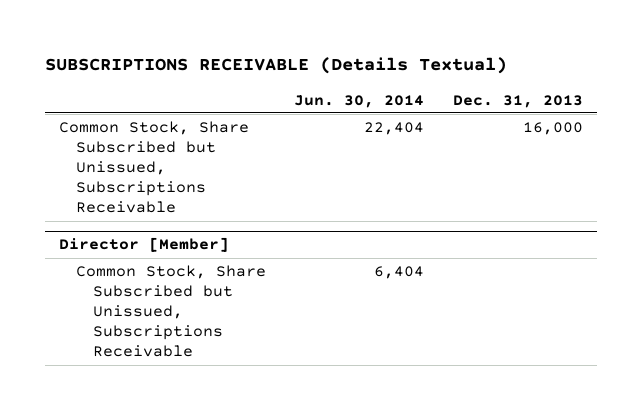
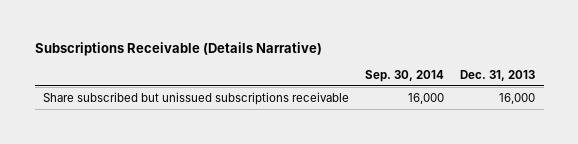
[44,57,507,75] SUBSCRIPTIONS RECEIVABLE (Details Textual) -> [34,41,322,56] Subscriptions Receivable (Details Narrative)
[294,94,425,108] Jun. 30, 2014 -> none
none -> [365,70,445,83] Sep. 30, 2014
[58,237,229,253] Director [Member] -> none
[76,265,267,358] Common Stock, Share Subscribed but Unissued, Subscriptions Receivable -> none
[58,121,249,214] Common Stock, Share Subscribed but Unissued, Subscriptions Receivable -> [42,92,349,106] Share subscribed but unissued subscriptions receivable

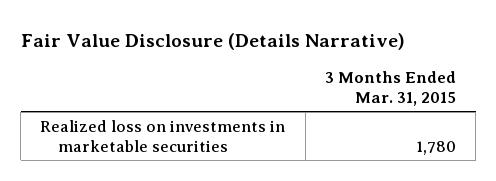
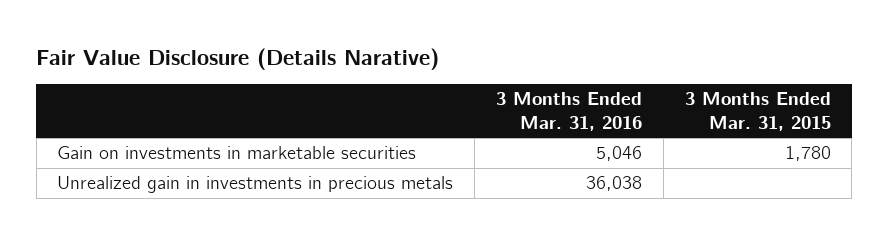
[20,32,405,50] Fair Value Disclosure (Details Narrative) -> [36,48,440,71] Fair Value Disclosure (Details Narative)
none -> [495,92,642,131] 3 Months Ended Mar. 31, 2016
[40,119,286,152] Realized loss on investments in marketable securities -> [57,146,417,160] Gain on investments in marketable securities
none -> [57,176,454,194] Unrealized gain in investments in precious metals

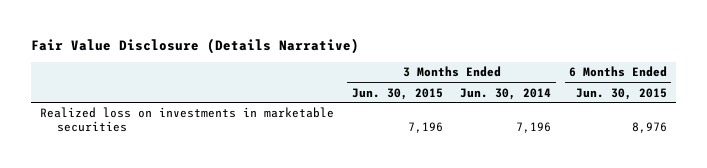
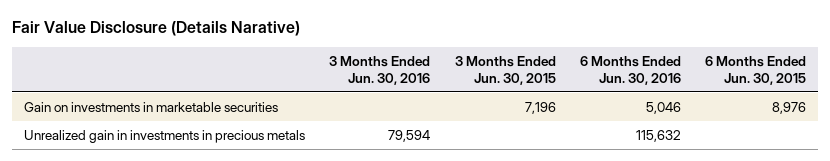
[31,37,360,54] Fair Value Disclosure (Details Narrative) -> [12,21,301,37] Fair Value Disclosure (Details Narative)
[460,87,552,100] Jun. 30, 2014 -> none
none -> [329,56,431,85] 3 Months Ended Jun. 30, 2016
none -> [579,56,681,85] 6 Months Ended Jun. 30, 2016
[40,107,335,133] Realized loss on investments in marketable securities -> [24,101,279,112] Gain on investments in marketable securities
none -> [24,129,306,143] Unrealized gain in investments in precious metals

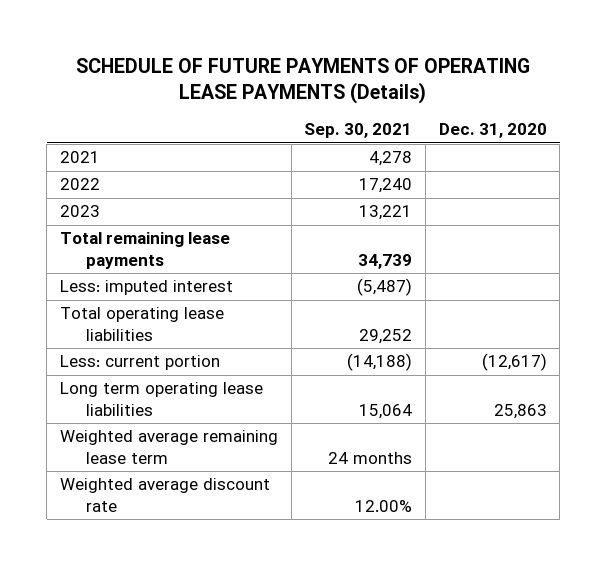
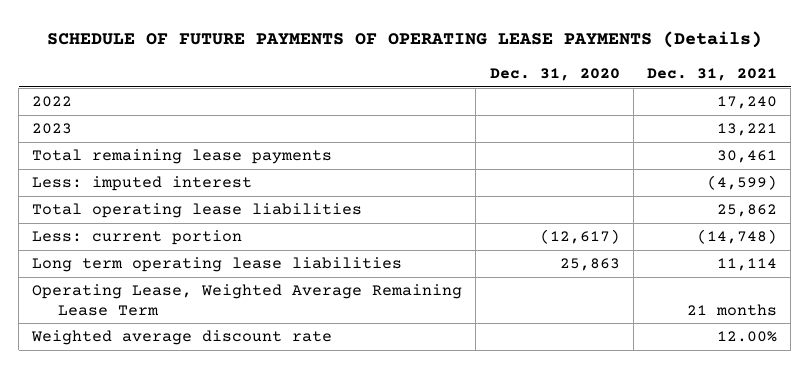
[304,123,413,139] Sep. 30, 2021 -> none
none -> [647,68,778,82] Dec. 31, 2021
[59,151,100,164] 2021 -> none
[59,430,278,464] Weighted average remaining lease term -> [32,284,463,316] Operating Lease, Weighted Average Remaining Lease Term

